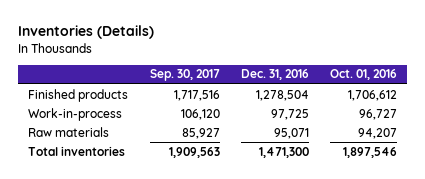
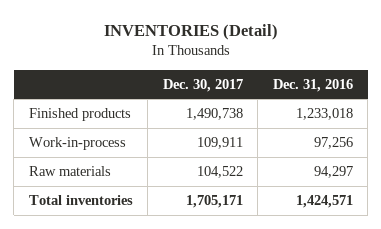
[17,25,154,40] Inventories (Details) -> [103,23,278,40] INVENTORIES (Detail)
[149,69,220,82] Sep. 30, 2017 -> none
[329,69,397,81] Oct. 01, 2016 -> none
none -> [162,78,243,92] Dec. 30, 2017
[255,89,309,101] 1,278,504 -> [295,108,353,121] 1,233,018
[270,108,309,120] 97,725 -> [313,137,353,150] 97,256
[273,127,309,139] 95,071 -> [313,166,353,179] 94,297
[258,146,309,158] 1,471,300 -> [295,195,353,209] 1,424,571

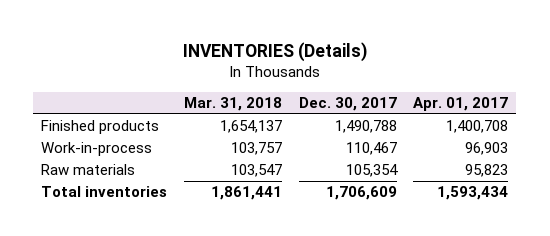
[103,23,278,40] INVENTORIES (Detail) -> [182,41,367,62] INVENTORIES (Details)
[272,78,353,92] Dec. 31, 2016 -> none
none -> [184,97,283,112] Mar. 31, 2018
none -> [413,97,509,112] Apr. 01, 2017
[185,108,243,121] 1,490,738 -> [334,120,397,134] 1,490,788
[196,137,243,150] 109,911 -> [345,142,397,156] 110,467
[196,166,243,179] 104,522 -> [345,164,398,178] 105,354
[185,195,243,209] 1,705,171 -> [325,186,397,201] 1,706,609

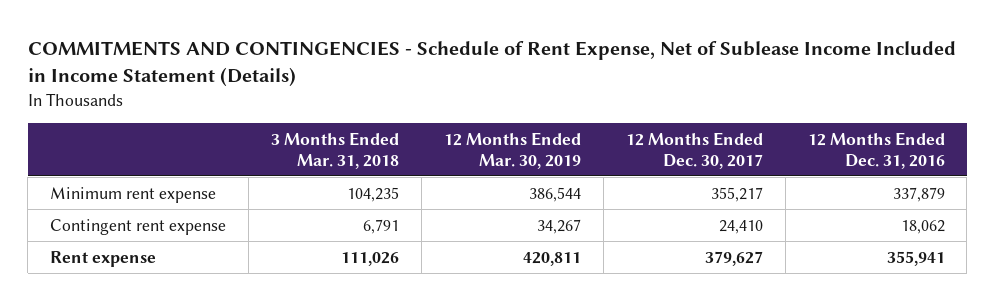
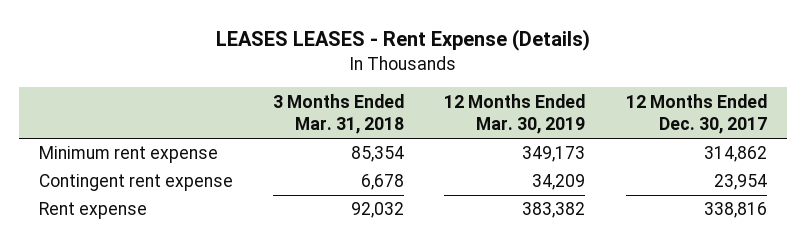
[27,40,956,88] COMMITMENTS AND CONTINGENCIES - Schedule of Rent Expense, Net of Sublease Income Included in Income Statement (Details) -> [215,29,590,52] LEASES LEASES - Rent Expense (Details)
[807,131,945,169] 12 Months Ended Dec. 31, 2016 -> none
[347,186,400,202] 104,235 -> [351,146,405,163] 85,354
[528,186,581,202] 386,544 -> [522,146,586,163] 349,173
[710,186,763,202] 355,217 -> [703,146,767,163] 314,862
[363,218,400,234] 6,791 -> [361,174,405,191] 6,678
[536,218,581,234] 34,267 -> [532,174,586,191] 34,209
[718,219,763,234] 24,410 -> [713,174,767,191] 23,954
[341,251,400,266] 111,026 -> [351,202,405,219] 92,032
[522,251,581,266] 420,811 -> [522,202,586,219] 383,382
[704,250,763,266] 379,627 -> [703,202,767,219] 338,816

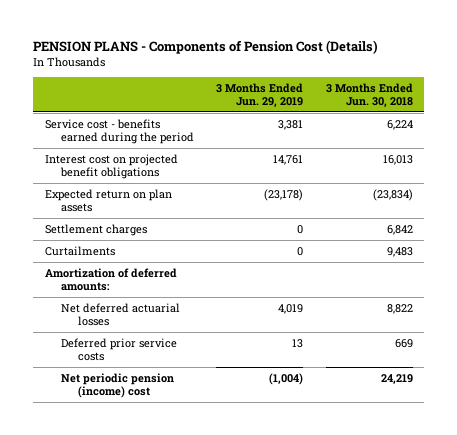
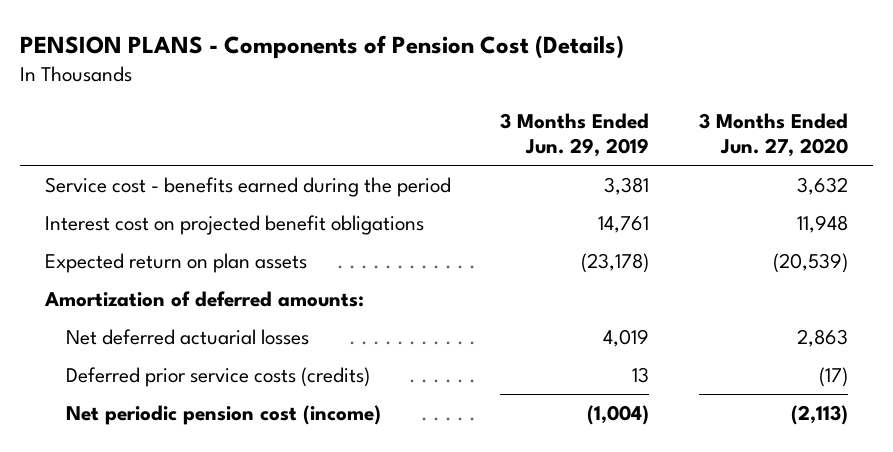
[325,83,413,108] 3 Months Ended Jun. 30, 2018 -> none
none -> [699,113,849,158] 3 Months Ended Jun. 27, 2020
[44,223,147,236] Settlement charges -> none
[44,245,115,256] Curtailments -> none
[61,337,178,361] Deferred prior service costs -> [65,366,370,387] Deferred prior service costs (credits)
[61,372,175,398] Net periodic pension (income) cost -> [65,404,381,425] Net periodic pension cost (income)

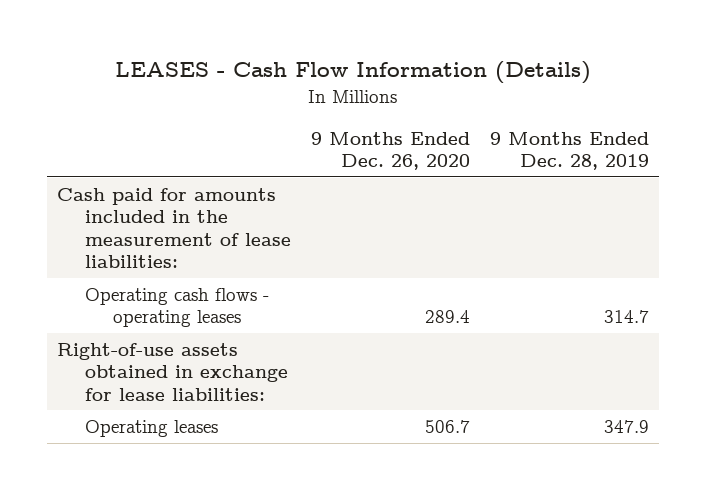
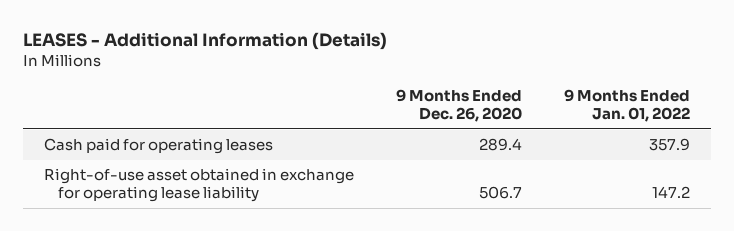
[115,60,592,84] LEASES - Cash Flow Information (Details) -> [22,31,387,50] LEASES - Additional Information (Details)
[490,131,650,171] 9 Months Ended Dec. 28, 2019 -> none
none -> [564,89,691,123] 9 Months Ended Jan. 01, 2022
[57,188,292,268] Cash paid for amounts included in the measurement of lease liabilities: -> none
[57,343,289,401] Right-of-use assets obtained in exchange for lease liabilities: -> none
[85,288,270,328] Operating cash flows - operating leases -> [43,138,273,155] Cash paid for operating leases
[85,420,219,438] Operating leases -> [43,168,354,203] Right-of-use asset obtained in exchange for operating lease liability

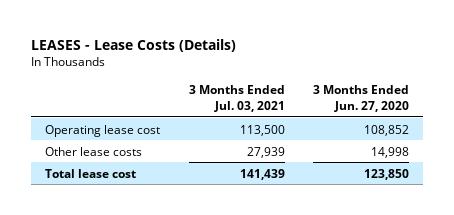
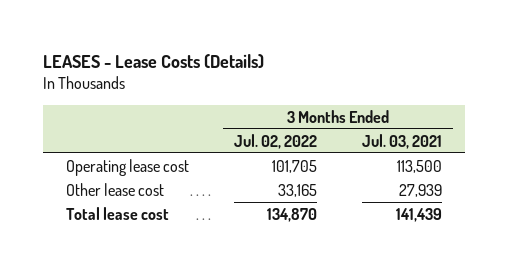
[312,85,409,112] 3 Months Ended Jun. 27, 2020 -> none
none -> [233,133,317,149] Jul. 02, 2022
[45,146,143,156] Other lease costs -> [65,182,164,196] Other lease cost

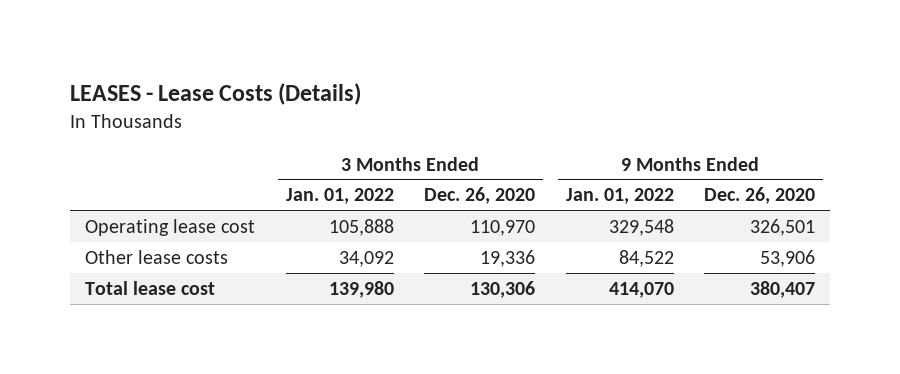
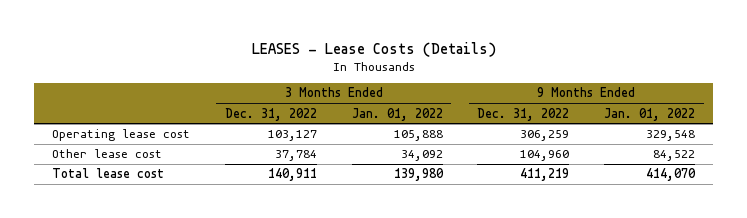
[424,187,536,205] Dec. 26, 2020 -> none
[704,187,816,205] Dec. 26, 2020 -> none
none -> [224,107,317,121] Dec. 31, 2022
none -> [477,107,570,121] Dec. 31, 2022
[85,249,229,264] Other lease costs -> [51,149,162,159] Other lease cost

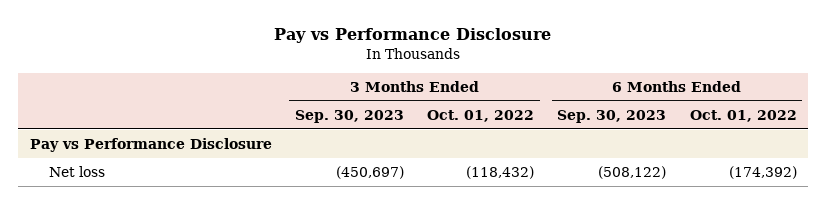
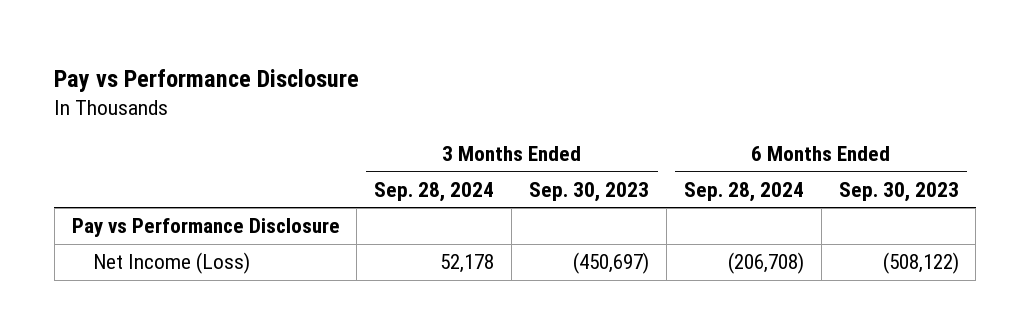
[427,109,535,122] Oct. 01, 2022 -> none
[689,109,797,122] Oct. 01, 2022 -> none
none -> [374,181,495,202] Sep. 28, 2024
none -> [683,181,804,202] Sep. 28, 2024
[49,166,106,178] Net loss -> [92,252,250,275] Net Income (Loss)

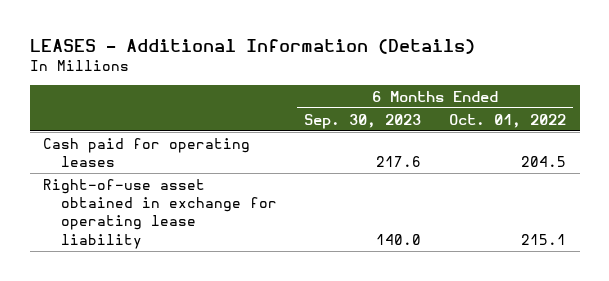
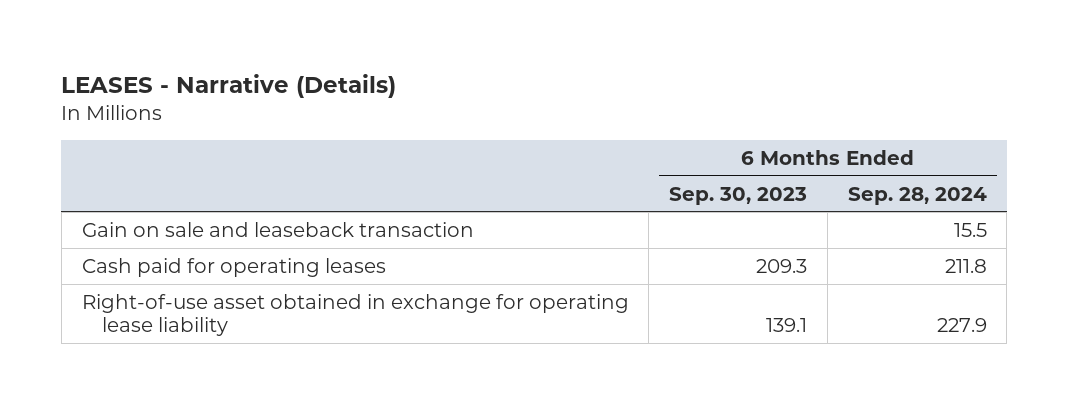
[29,38,475,54] LEASES - Additional Information (Details) -> [61,73,397,98] LEASES - Narrative (Details)
[448,113,566,128] Oct. 01, 2022 -> none
none -> [847,186,987,205] Sep. 28, 2024
none -> [81,221,474,237] Gain on sale and leaseback transaction
[376,156,422,168] 217.6 -> [756,258,808,273] 209.3
[376,233,422,245] 140.0 -> [766,318,808,333] 139.1

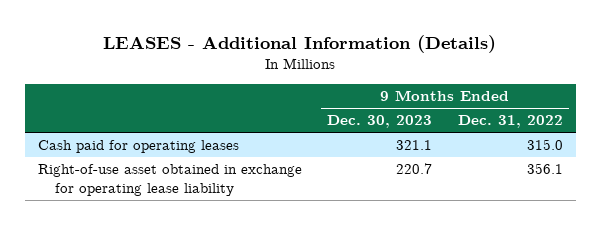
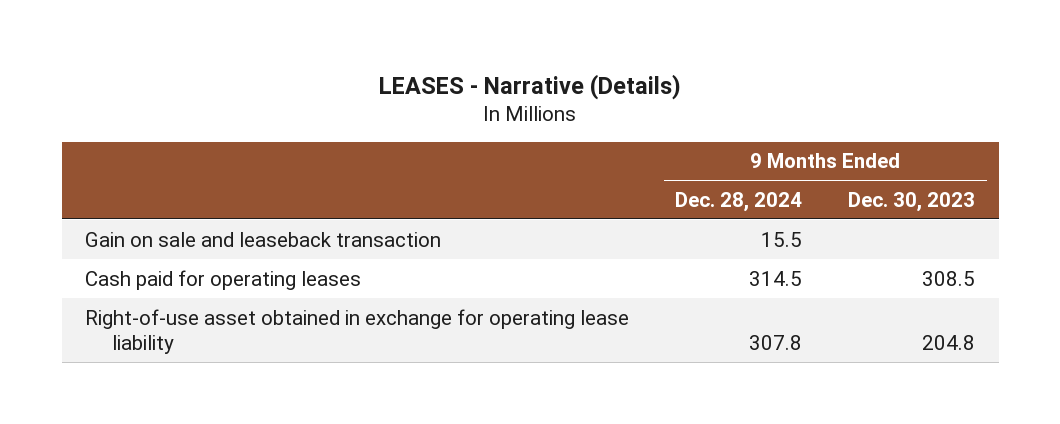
[103,34,497,53] LEASES - Additional Information (Details) -> [379,73,682,100] LEASES - Narrative (Details)
[457,115,563,129] Dec. 31, 2022 -> none
none -> [675,191,803,212] Dec. 28, 2024
none -> [85,231,442,247] Gain on sale and leaseback transaction
[396,140,433,151] 321.1 -> [922,270,976,286] 308.5
[396,163,433,175] 220.7 -> [922,335,976,351] 204.8

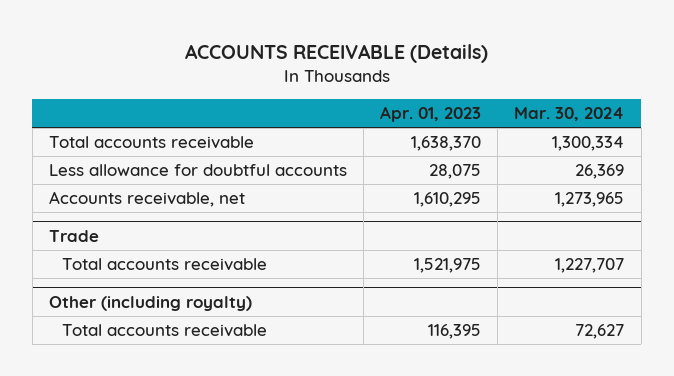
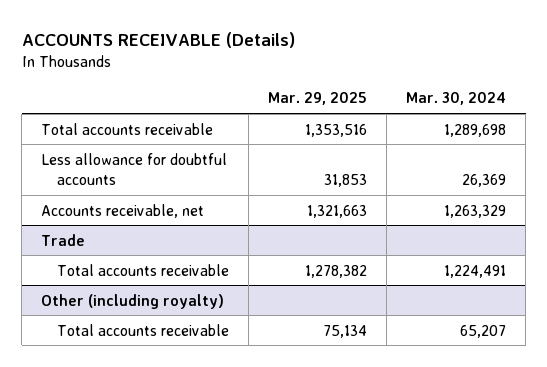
[380,106,482,123] Apr. 01, 2023 -> none
none -> [267,92,367,106] Mar. 29, 2025
[552,136,625,152] 1,300,334 -> [444,123,507,137] 1,289,698
[555,192,625,208] 1,273,965 -> [444,204,507,218] 1,263,329
[555,258,625,274] 1,227,707 -> [444,264,507,278] 1,224,491
[575,324,625,340] 72,627 -> [460,324,507,338] 65,207

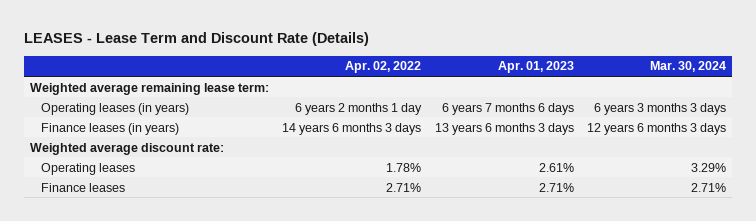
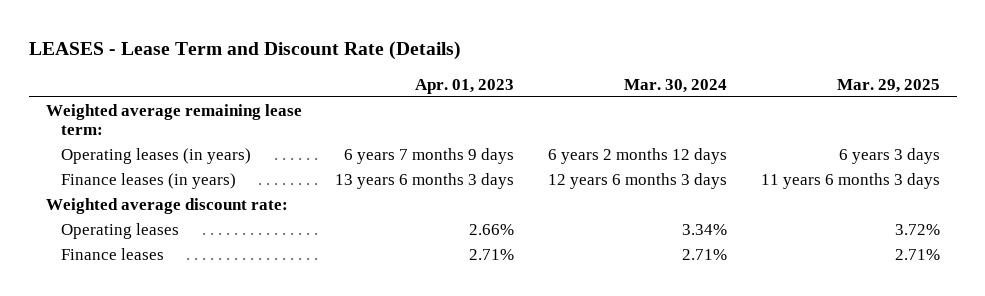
[345,61,422,74] Apr. 02, 2022 -> none
none -> [836,78,940,93] Mar. 29, 2025
[441,102,574,115] 6 years 7 months 6 days -> [344,147,515,164] 6 years 7 months 9 days
[593,102,726,115] 6 years 3 months 3 days -> [548,147,728,164] 6 years 2 months 12 days
[538,162,574,172] 2.61% -> [469,223,515,235] 2.66%
[690,162,726,172] 3.29% -> [682,223,728,235] 3.34%

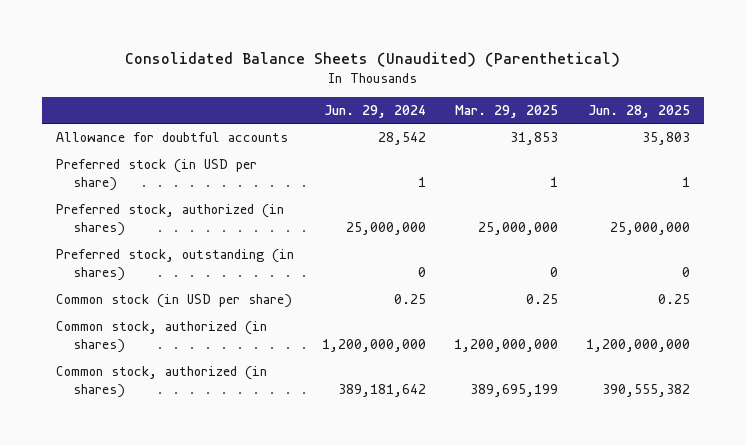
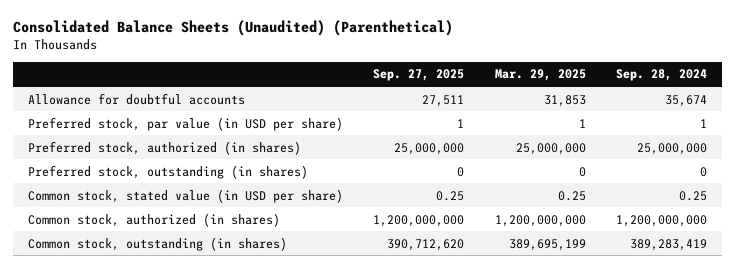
[323,104,426,118] Jun. 29, 2024 -> none
[587,104,690,118] Jun. 28, 2025 -> none
none -> [373,69,465,82] Sep. 27, 2025
none -> [615,69,707,82] Sep. 28, 2024
[55,159,257,192] Preferred stock (in USD per share) -> [27,116,343,131] Preferred stock, par value (in USD per share)
[55,294,292,309] Common stock (in USD per share) -> [27,188,343,203] Common stock, stated value (in USD per share)
[55,366,267,399] Common stock, authorized (in shares) -> [27,236,287,251] Common stock, outstanding (in shares)

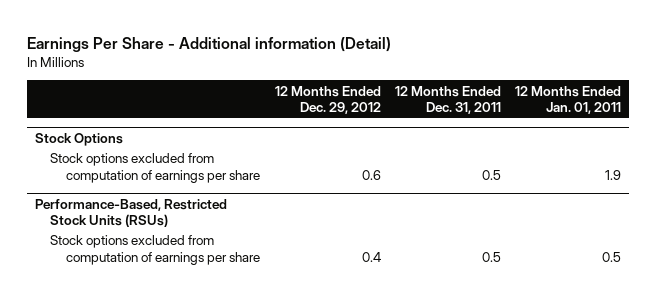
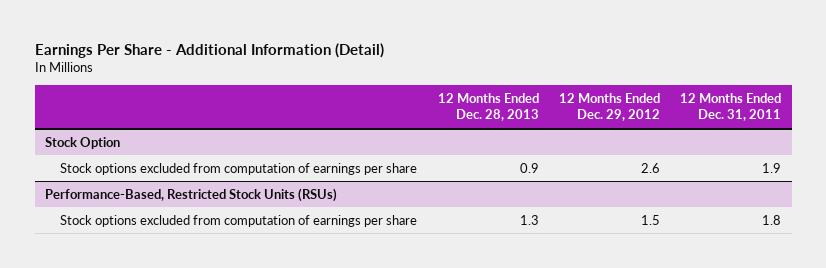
[27,36,392,52] Earnings Per Share - Additional information (Detail) -> [34,42,384,58] Earnings Per Share - Additional Information (Detail)
[515,85,622,115] 12 Months Ended Jan. 01, 2011 -> none
none -> [437,93,539,122] 12 Months Ended Dec. 28, 2013
[34,132,123,146] Stock Options -> [45,136,121,149] Stock Option
[361,169,381,180] 0.6 -> [641,162,661,173] 2.6
[482,169,502,180] 0.5 -> [762,162,782,173] 1.9
[361,251,381,262] 0.4 -> [641,214,661,225] 1.5
[482,251,502,262] 0.5 -> [762,214,782,225] 1.8

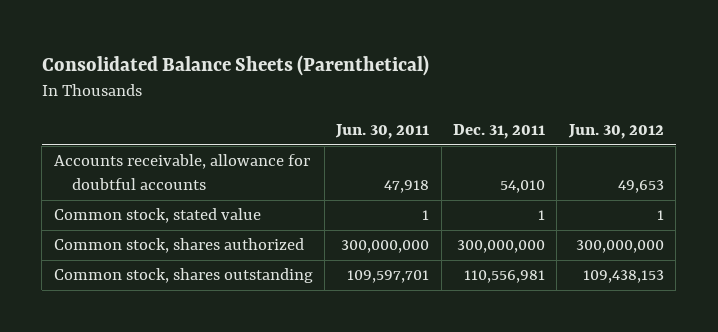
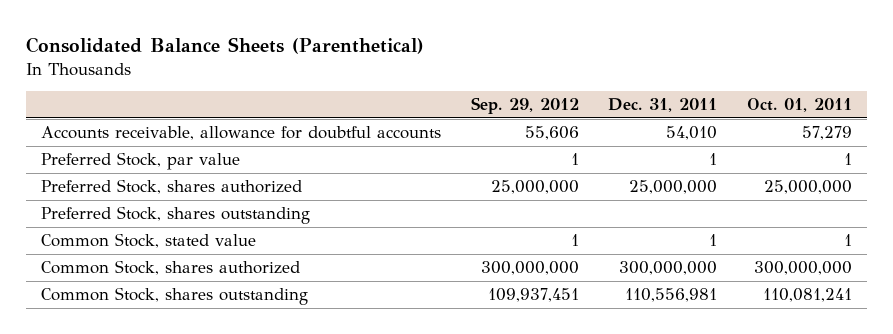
[335,124,430,140] Jun. 30, 2011 -> none
[567,124,664,140] Jun. 30, 2012 -> none
none -> [470,97,579,115] Sep. 29, 2012
none -> [747,98,853,113] Oct. 01, 2011
none -> [40,152,240,171] Preferred Stock, par value
none -> [40,179,302,195] Preferred Stock, shares authorized
none -> [40,206,310,225] Preferred Stock, shares outstanding
[53,208,261,224] Common stock, stated value -> [40,233,256,249] Common Stock, stated value
[53,238,304,254] Common stock, shares authorized -> [40,260,300,276] Common Stock, shares authorized
[53,268,313,284] Common stock, shares outstanding -> [40,287,308,306] Common Stock, shares outstanding

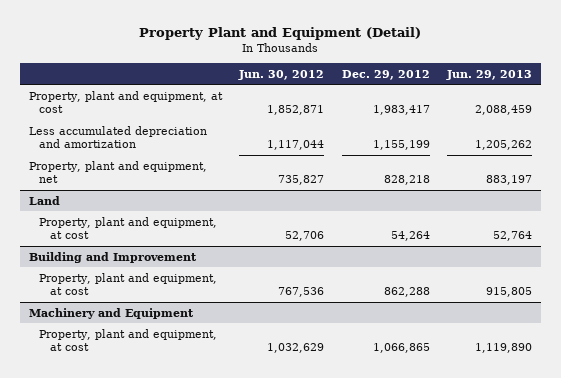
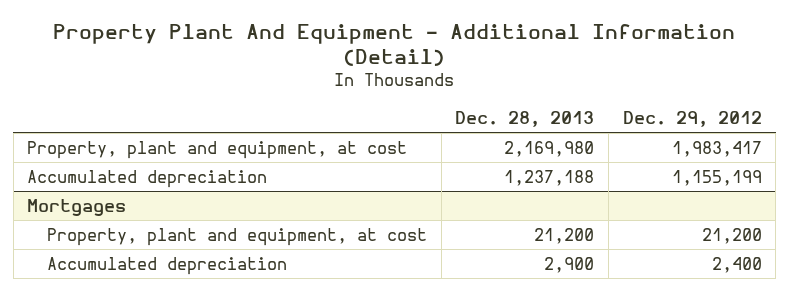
[139,27,422,41] Property Plant and Equipment (Detail) -> [53,23,736,67] Property Plant And Equipment - Additional Information (Detail)
[238,69,325,80] Jun. 30, 2012 -> none
[446,69,533,80] Jun. 29, 2013 -> none
none -> [455,110,595,127] Dec. 28, 2013
[28,160,207,184] Property, plant and equipment, net -> none
[28,195,60,205] Land -> none
[28,251,197,263] Building and Improvement -> none
[39,272,218,296] Property, plant and equipment, at cost -> none
[28,307,194,319] Machinery and Equipment -> none
[39,328,218,352] Property, plant and equipment, at cost -> none
[28,125,207,149] Less accumulated depreciation and amortization -> [27,169,268,188] Accumulated depreciation
none -> [27,198,127,216] Mortgages
[390,231,430,242] 54,264 -> [701,227,762,244] 21,200
none -> [47,256,288,275] Accumulated depreciation

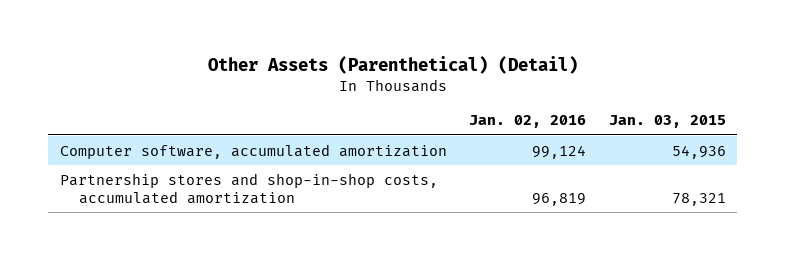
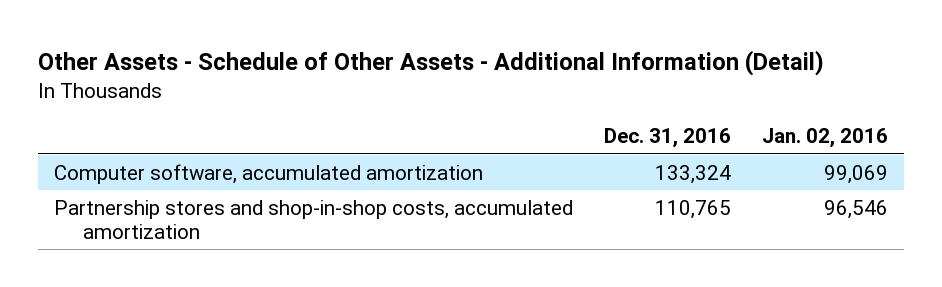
[207,56,578,75] Other Assets (Parenthetical) (Detail) -> [38,50,825,77] Other Assets - Schedule of Other Assets - Additional Information (Detail)
[608,115,726,129] Jan. 03, 2015 -> none
none -> [604,128,732,149] Dec. 31, 2016
[532,144,587,159] 99,124 -> [824,164,889,184] 99,069
[532,192,587,206] 96,819 -> [824,199,889,219] 96,546

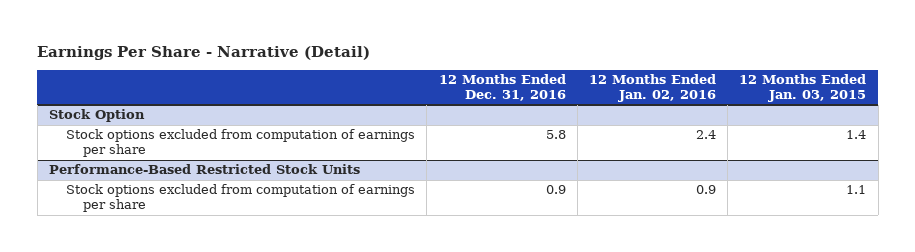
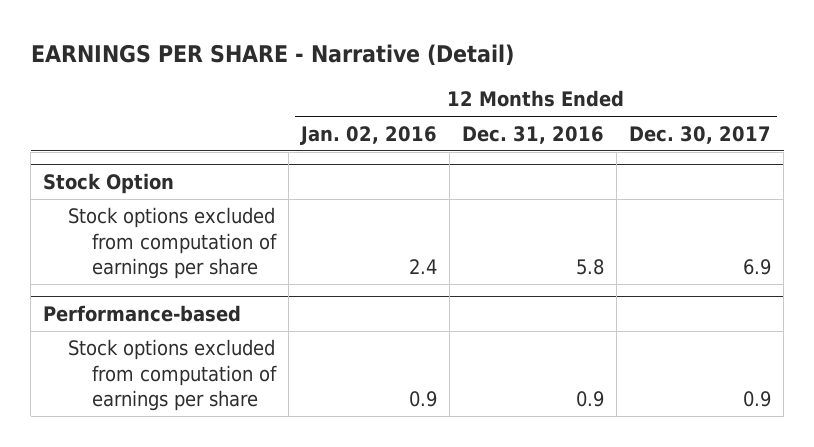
[37,45,371,60] Earnings Per Share - Narrative (Detail) -> [30,43,514,66] EARNINGS PER SHARE - Narrative (Detail)
[739,74,867,103] 12 Months Ended Jan. 03, 2015 -> none
none -> [629,125,772,144] Dec. 30, 2017
[49,164,361,175] Performance-Based Restricted Stock Units -> [43,305,242,323] Performance-based

